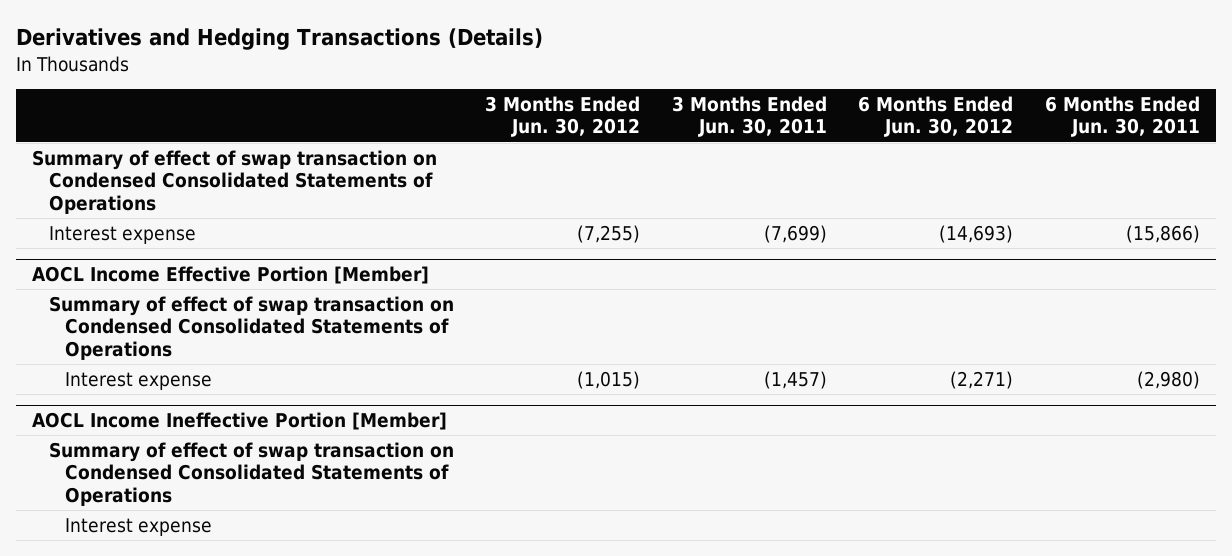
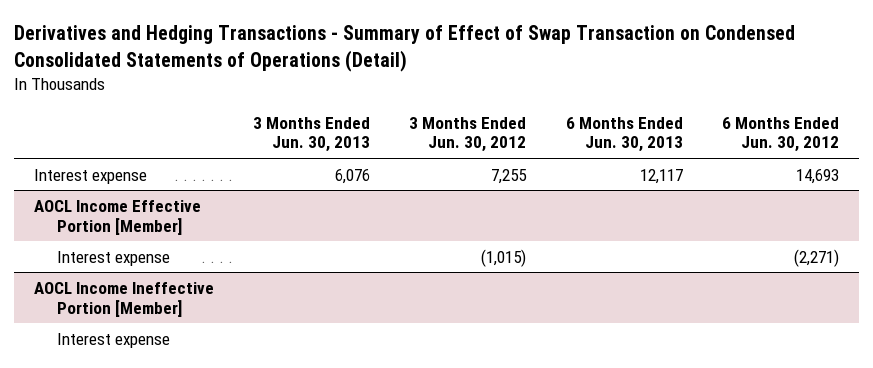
[16,28,544,51] Derivatives and Hedging Transactions (Details) -> [13,25,795,72] Derivatives and Hedging Transactions - Summary of Effect of Swap Transaction on Condensed Consolidated Statements of Operations (Detail)
[671,96,827,138] 3 Months Ended Jun. 30, 2011 -> none
[1044,96,1200,138] 6 Months Ended Jun. 30, 2011 -> none
none -> [252,116,370,153] 3 Months Ended Jun. 30, 2013
none -> [565,116,683,153] 6 Months Ended Jun. 30, 2013
[32,149,438,214] Summary of effect of swap transaction on Condensed Consolidated Statements of Operations -> none
[577,224,641,243] (7,255) -> [491,168,528,184] 7,255
[939,224,1014,243] (14,693) -> [796,168,840,184] 14,693
[48,295,454,360] Summary of effect of swap transaction on Condensed Consolidated Statements of Operations -> none
[48,441,454,506] Summary of effect of swap transaction on Condensed Consolidated Statements of Operations -> none

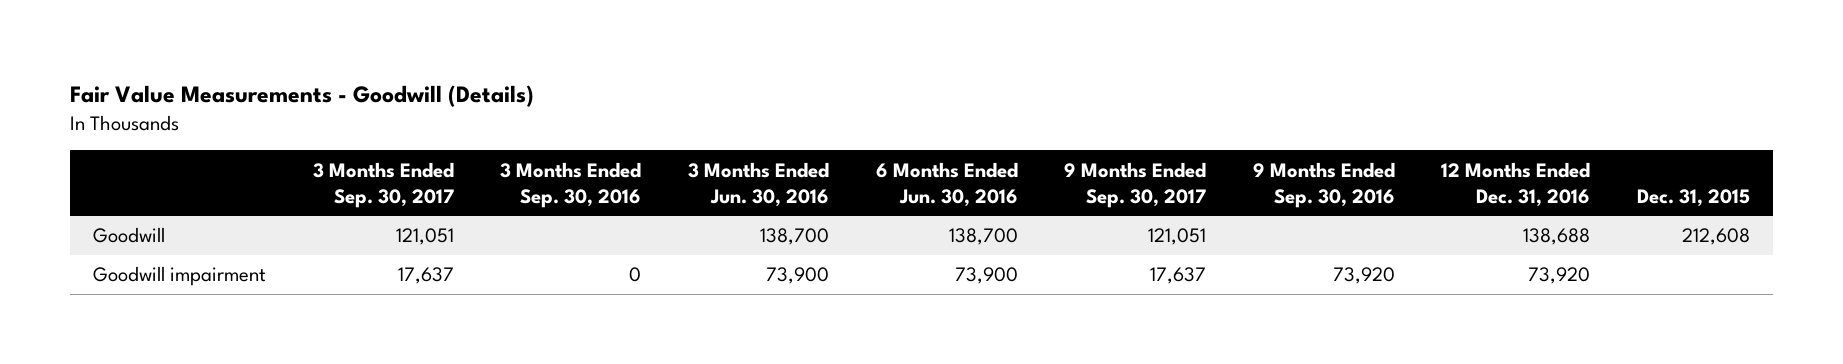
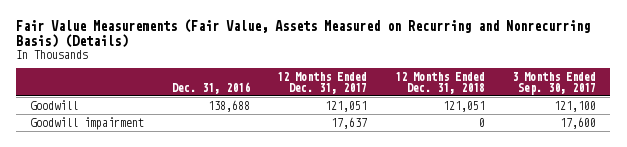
[70,84,535,107] Fair Value Measurements - Goodwill (Details) -> [16,19,591,48] Fair Value Measurements (Fair Value, Assets Measured on Recurring and Nonrecurring Basis) (Details)
[500,161,642,208] 3 Months Ended Sep. 30, 2016 -> none
[687,161,829,207] 3 Months Ended Jun. 30, 2016 -> none
[875,161,1018,207] 6 Months Ended Jun. 30, 2016 -> none
[1064,161,1207,208] 9 Months Ended Sep. 30, 2017 -> none
[1252,161,1395,208] 9 Months Ended Sep. 30, 2016 -> none
[1441,161,1591,207] 12 Months Ended Dec. 31, 2016 -> none
[1636,188,1750,207] Dec. 31, 2015 -> none
none -> [171,81,250,94] Dec. 31, 2016
none -> [277,71,368,94] 12 Months Ended Dec. 31, 2017
none -> [394,71,485,94] 12 Months Ended Dec. 31, 2018
[395,228,454,246] 121,051 -> [554,100,597,112] 121,100
[397,267,454,285] 17,637 -> [560,116,597,129] 17,600

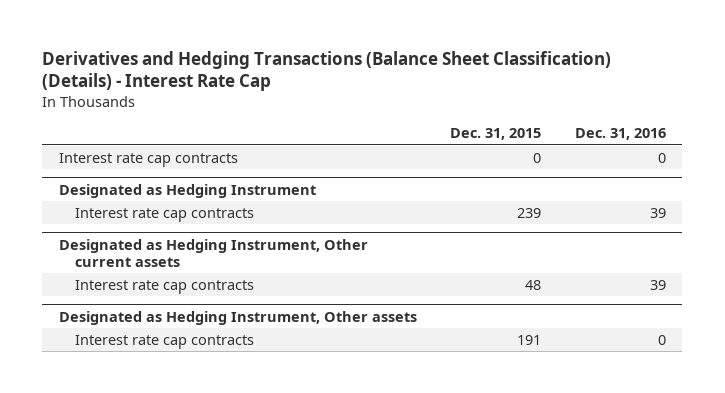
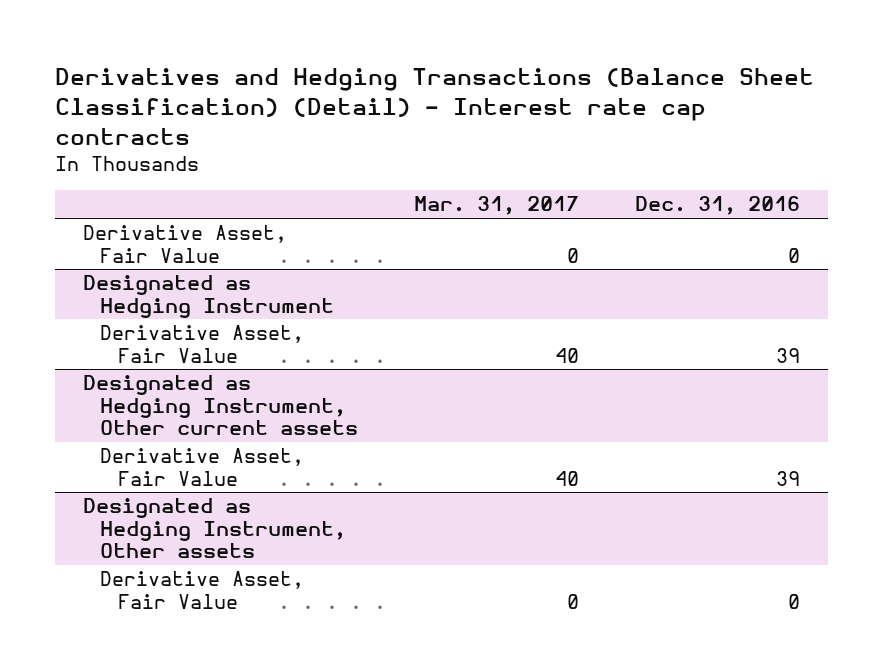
[42,50,612,92] Derivatives and Hedging Transactions (Balance Sheet Classification) (Details) - Interest Rate Cap -> [54,67,814,145] Derivatives and Hedging Transactions (Balance Sheet Classification) (Detail) - Interest rate cap contracts
[450,128,542,141] Dec. 31, 2015 -> none
none -> [414,196,580,216] Mar. 31, 2017
[58,152,238,167] Interest rate cap contracts -> [82,225,287,263] Derivative Asset, Fair Value
[74,207,254,222] Interest rate cap contracts -> [100,325,305,363] Derivative Asset, Fair Value
[74,279,254,294] Interest rate cap contracts -> [100,448,305,486] Derivative Asset, Fair Value
[74,334,254,349] Interest rate cap contracts -> [100,571,305,609] Derivative Asset, Fair Value

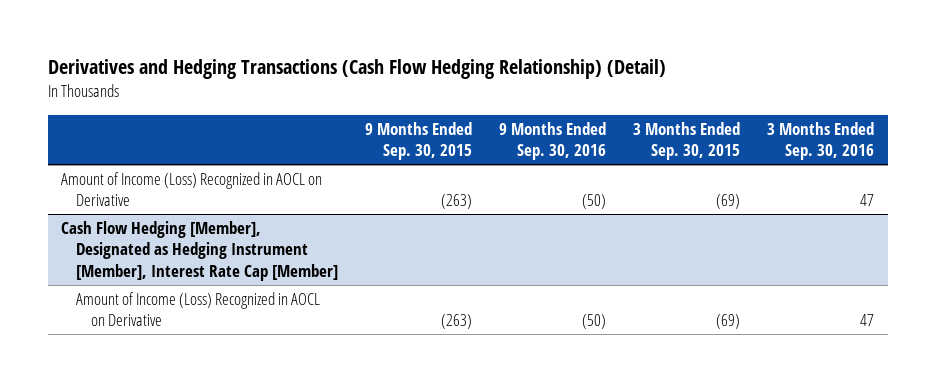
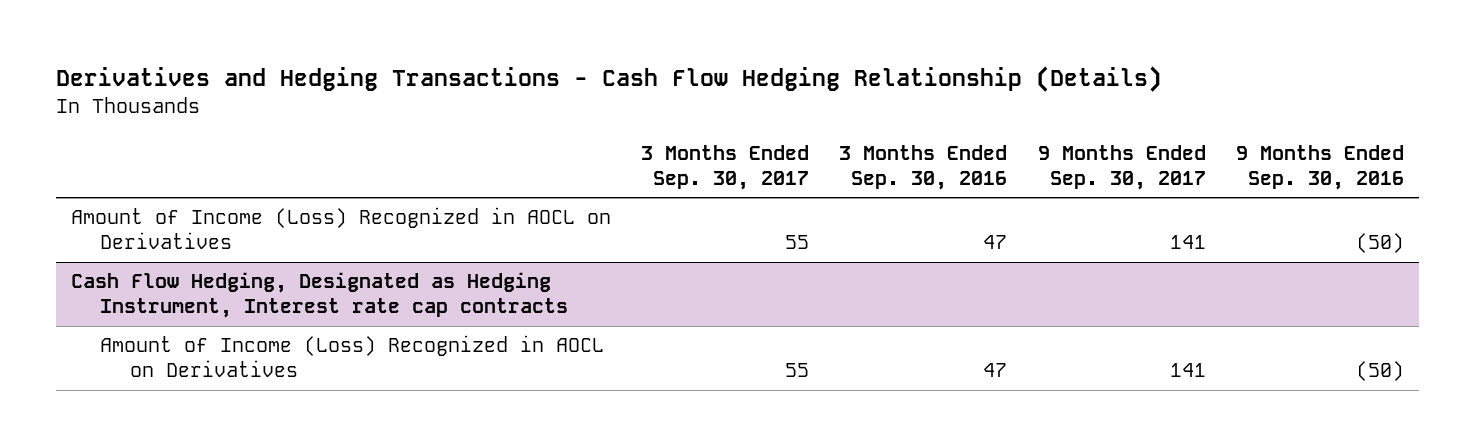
[47,59,666,80] Derivatives and Hedging Transactions (Cash Flow Hedging Relationship) (Detail) -> [55,66,1162,93] Derivatives and Hedging Transactions - Cash Flow Hedging Relationship (Details)
[365,121,473,160] 9 Months Ended Sep. 30, 2015 -> none
[633,121,741,160] 3 Months Ended Sep. 30, 2015 -> none
none -> [640,144,809,190] 3 Months Ended Sep. 30, 2017
none -> [1037,144,1206,190] 9 Months Ended Sep. 30, 2017
[61,172,323,207] Amount of Income (Loss) Recognized in AOCL on Derivative -> [70,207,611,250] Amount of Income (Loss) Recognized in AOCL on Derivatives
[61,221,339,281] Cash Flow Hedging [Member], Designated as Hedging Instrument [Member], Interest Rate Cap [Member] -> [70,272,569,319] Cash Flow Hedging, Designated as Hedging Instrument, Interest rate cap contracts
[76,292,321,327] Amount of Income (Loss) Recognized in AOCL on Derivative -> [100,335,605,378] Amount of Income (Loss) Recognized in AOCL on Derivatives

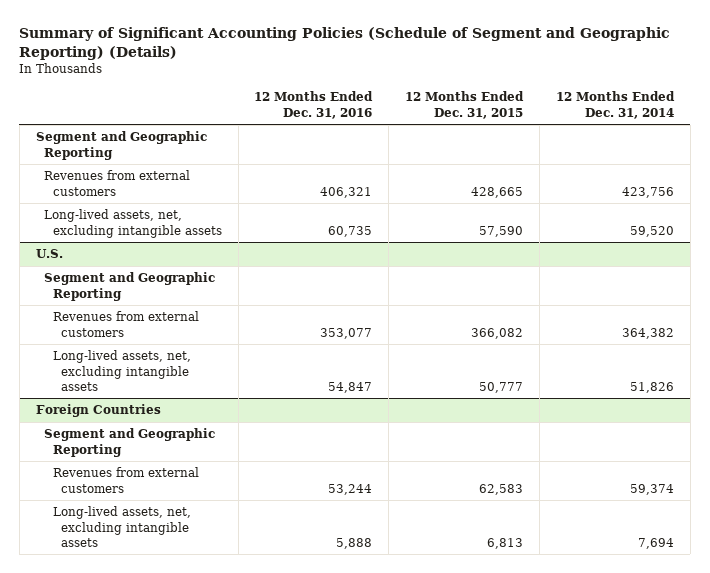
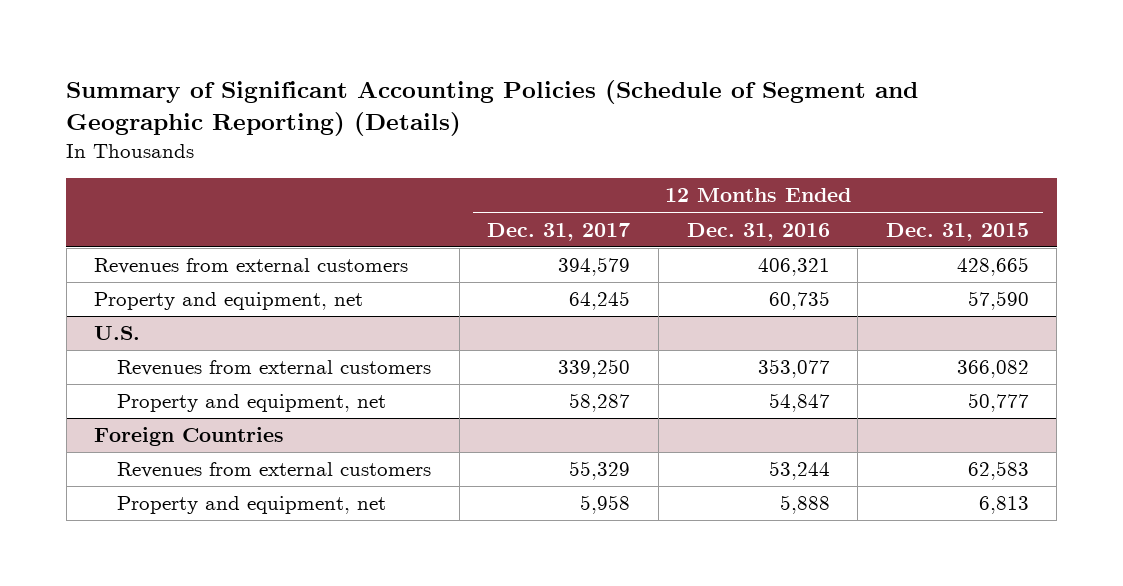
[555,91,675,119] 12 Months Ended Dec. 31, 2014 -> none
none -> [487,222,631,241] Dec. 31, 2017
[35,131,207,160] Segment and Geographic Reporting -> none
[44,209,222,238] Long-lived assets, net, excluding intangible assets -> [94,292,364,311] Property and equipment, net
[44,272,216,301] Segment and Geographic Reporting -> none
[52,350,191,391] Long-lived assets, net, excluding intangible assets -> [117,394,387,413] Property and equipment, net
[44,428,216,457] Segment and Geographic Reporting -> none
[52,506,191,547] Long-lived assets, net, excluding intangible assets -> [117,496,387,515] Property and equipment, net

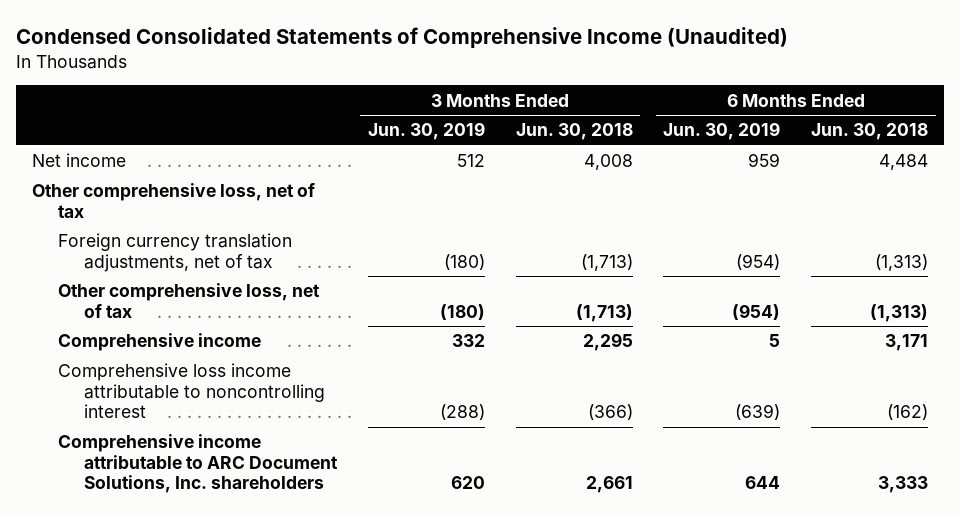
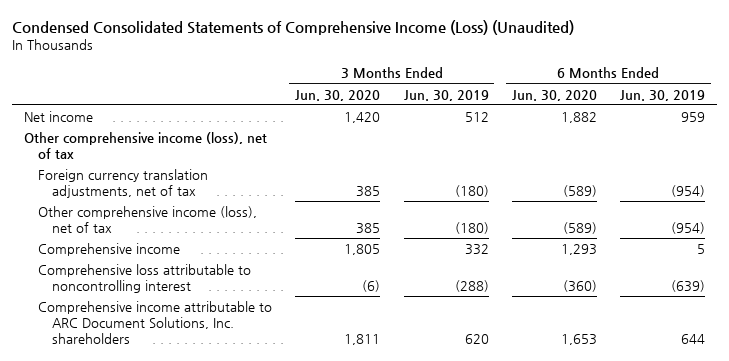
[16,26,789,48] Condensed Consolidated Statements of Comprehensive Income (Unaudited) -> [12,20,575,36] Condensed Consolidated Statements of Comprehensive Income (Loss) (Unaudited)
[515,123,633,141] Jun. 30, 2018 -> none
[811,123,929,141] Jun. 30, 2018 -> none
none -> [295,89,381,101] Jun. 30, 2020
none -> [511,89,597,101] Jun. 30, 2020
[31,183,315,218] Other comprehensive loss, net of tax -> [23,132,267,159] Other comprehensive income (loss), net of tax
[57,283,320,318] Other comprehensive loss, net of tax -> [38,206,258,233] Other comprehensive income (loss), net of tax
[57,363,326,419] Comprehensive loss income attributable to noncontrolling interest -> [38,264,252,293] Comprehensive loss attributable to noncontrolling interest

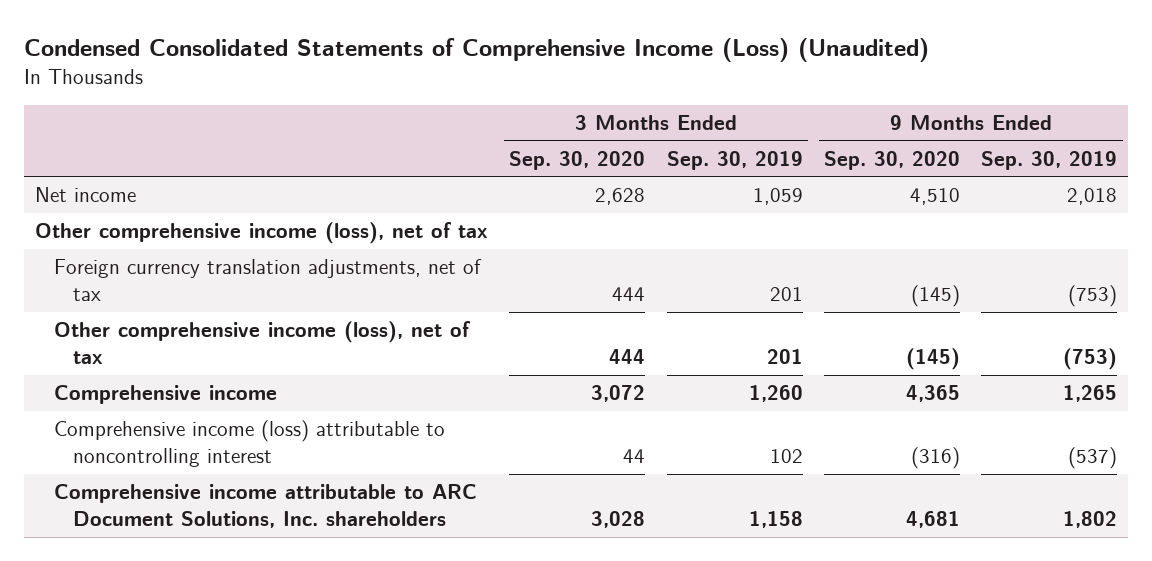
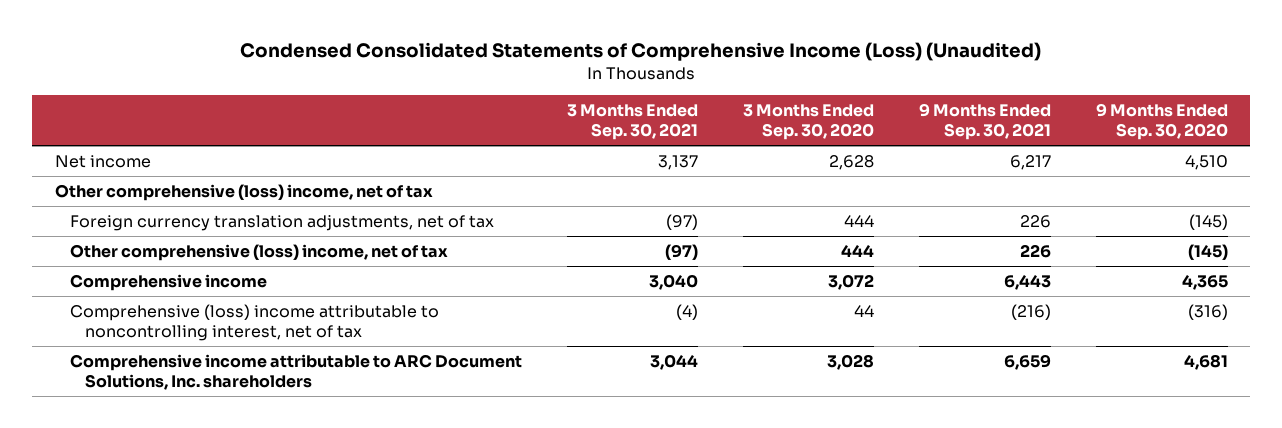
[666,150,803,170] Sep. 30, 2019 -> none
[981,150,1118,170] Sep. 30, 2019 -> none
none -> [566,104,698,141] 3 Months Ended Sep. 30, 2021
none -> [918,103,1051,141] 9 Months Ended Sep. 30, 2021
[34,222,488,245] Other comprehensive income (loss), net of tax -> [54,183,433,201] Other comprehensive (loss) income, net of tax
[53,321,470,364] Other comprehensive income (loss), net of tax -> [69,243,448,261] Other comprehensive (loss) income, net of tax
[53,420,445,467] Comprehensive income (loss) attributable to noncontrolling interest -> [69,303,439,341] Comprehensive (loss) income attributable to noncontrolling interest, net of tax

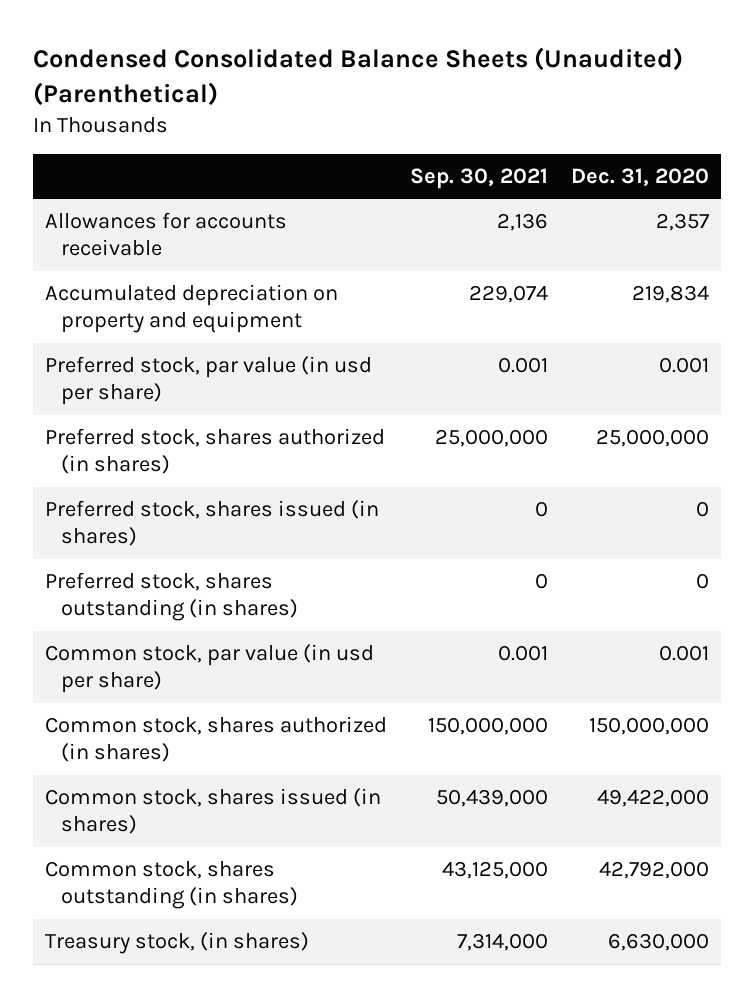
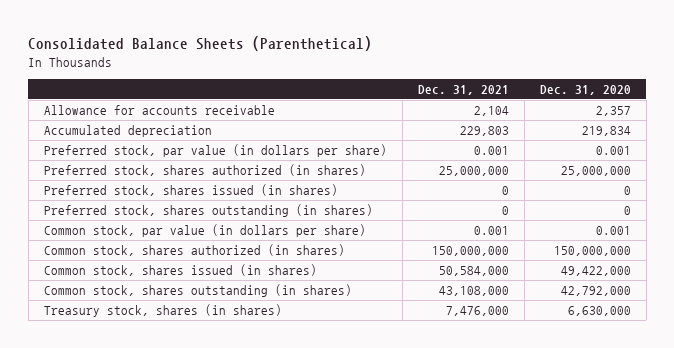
[33,47,684,106] Condensed Consolidated Balance Sheets (Unaudited) (Parenthetical) -> [28,36,373,52] Consolidated Balance Sheets (Parenthetical)
[410,167,549,189] Sep. 30, 2021 -> none
none -> [417,85,509,96] Dec. 31, 2021
[44,212,287,257] Allowances for accounts receivable -> [43,105,275,116] Allowance for accounts receivable
[44,284,338,334] Accumulated depreciation on property and equipment -> [43,125,212,138] Accumulated depreciation
[44,356,372,406] Preferred stock, par value (in usd per share) -> [43,144,387,158] Preferred stock, par value (in dollars per share)
[44,644,374,694] Common stock, par value (in usd per share) -> [43,224,366,238] Common stock, par value (in dollars per share)
[44,932,309,955] Treasury stock, (in shares) -> [43,304,282,318] Treasury stock, shares (in shares)

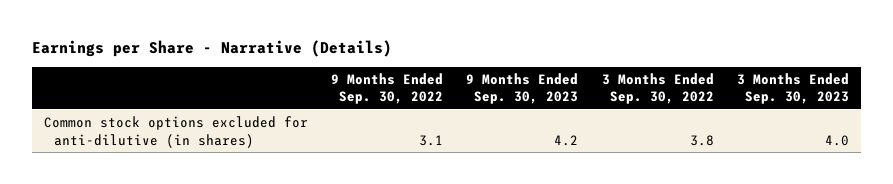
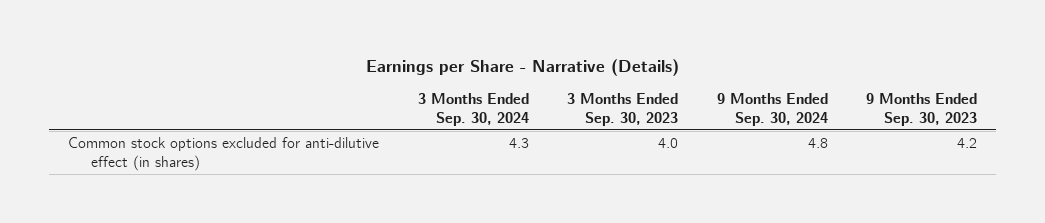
[331,72,444,105] 9 Months Ended Sep. 30, 2022 -> none
[601,72,714,105] 3 Months Ended Sep. 30, 2022 -> none
none -> [417,92,529,127] 3 Months Ended Sep. 30, 2024
none -> [716,92,828,127] 9 Months Ended Sep. 30, 2024
[43,116,308,148] Common stock options excluded for anti-dilutive (in shares) -> [68,136,380,172] Common stock options excluded for anti-dilutive effect (in shares)

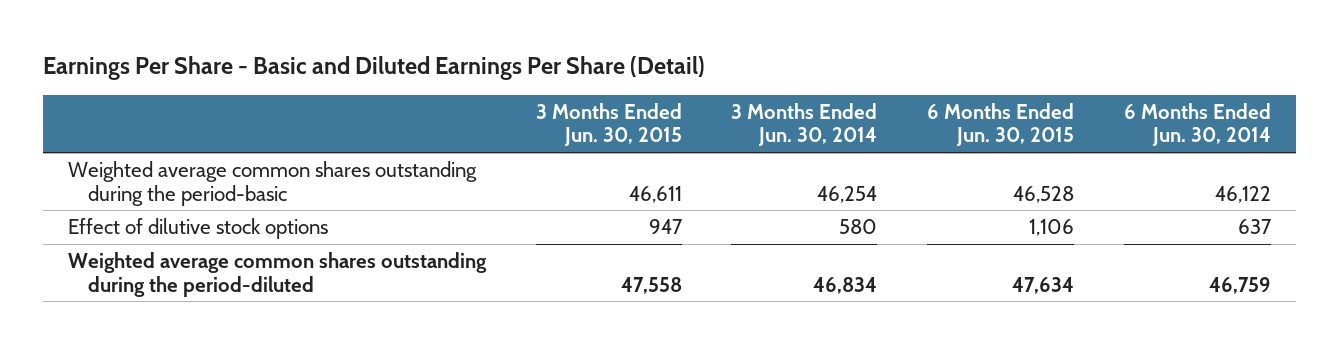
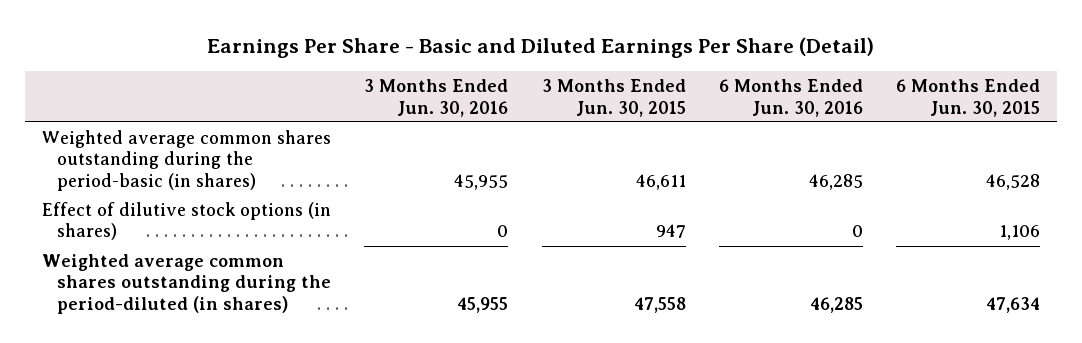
[731,102,878,147] 3 Months Ended Jun. 30, 2014 -> none
[1124,102,1272,147] 6 Months Ended Jun. 30, 2014 -> none
none -> [364,78,509,117] 3 Months Ended Jun. 30, 2016
none -> [718,78,863,117] 6 Months Ended Jun. 30, 2016
[67,161,477,206] Weighted average common shares outstanding during the period-basic -> [41,129,331,192] Weighted average common shares outstanding during the period-basic (in shares)
[67,218,328,240] Effect of dilutive stock options -> [41,201,331,241] Effect of dilutive stock options (in shares)
[67,252,487,297] Weighted average common shares outstanding during the period-diluted -> [41,253,332,315] Weighted average common shares outstanding during the period-diluted (in shares)

